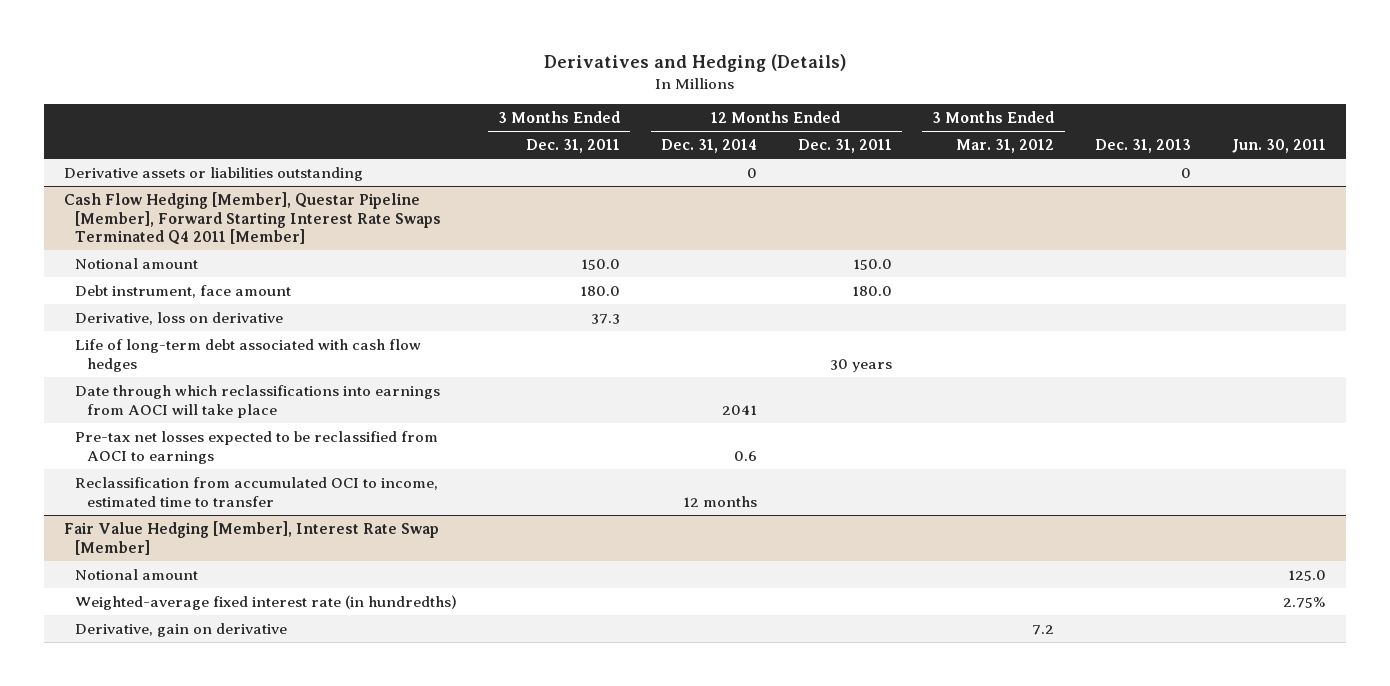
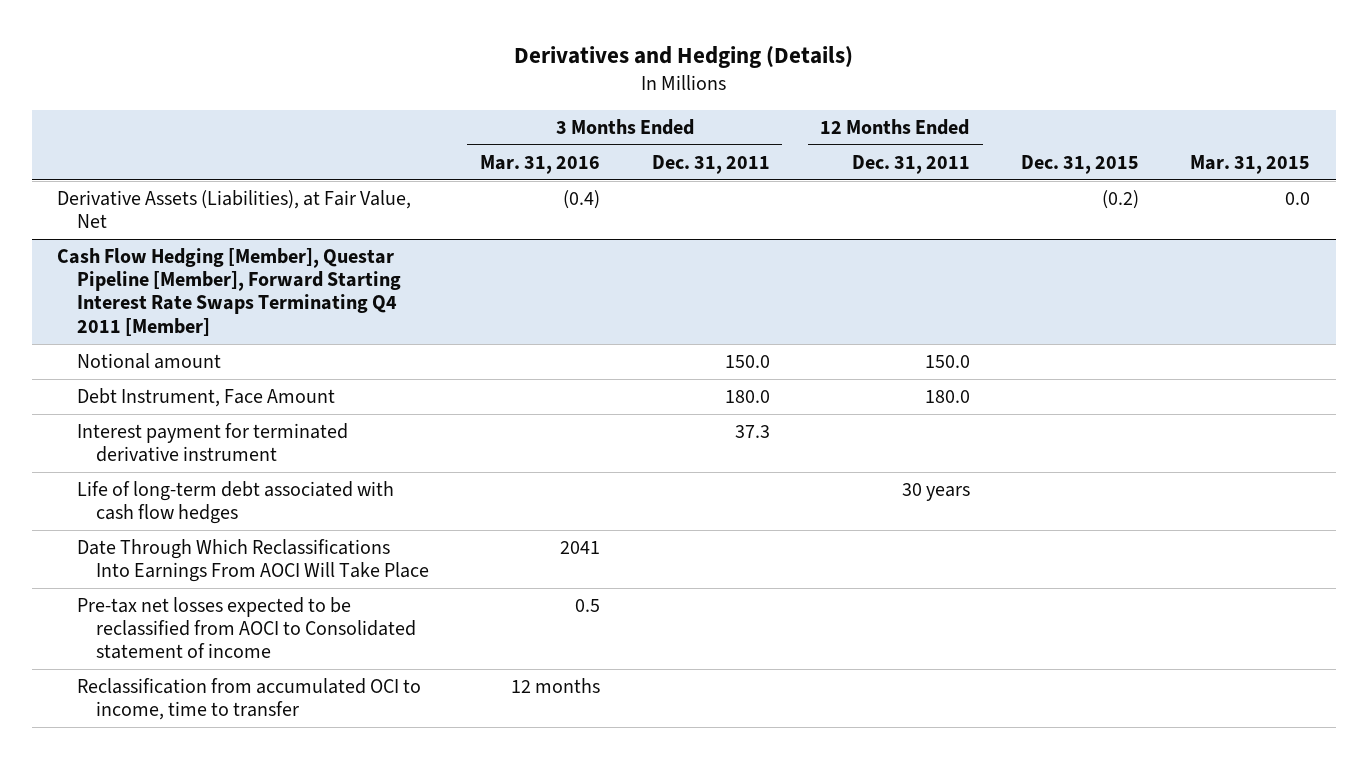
[660,139,757,154] Dec. 31, 2014 -> none
[956,139,1055,154] Mar. 31, 2012 -> none
[1095,139,1192,154] Dec. 31, 2013 -> none
[1231,139,1326,154] Jun. 30, 2011 -> none
none -> [480,154,601,174] Mar. 31, 2016
none -> [1020,154,1139,174] Dec. 31, 2015
none -> [1190,154,1311,174] Mar. 31, 2015
[64,166,364,181] Derivative assets or liabilities outstanding -> [57,190,412,229] Derivative Assets (Liabilities), at Fair Value, Net
[64,191,442,246] Cash Flow Hedging [Member], Questar Pipeline [Member], Forward Starting Interest Rate Swaps Terminated Q4 2011 [Member] -> [57,248,401,336] Cash Flow Hedging [Member], Questar Pipeline [Member], Forward Starting Interest Rate Swaps Terminating Q4 2011 [Member]
[75,284,292,298] Debt instrument, face amount -> [76,388,335,408] Debt Instrument, Face Amount
[75,311,284,325] Derivative, loss on derivative -> [76,423,348,463] Interest payment for terminated derivative instrument
[64,520,440,555] Fair Value Hedging [Member], Interest Rate Swap [Member] -> none
[75,568,199,580] Notional amount -> none
[75,594,458,610] Weighted-average fixed interest rate (in hundredths) -> none
[75,622,288,637] Derivative, gain on derivative -> none
[75,384,441,418] Date through which reclassifications into earnings from AOCI will take place -> [76,539,430,583] Date Through Which Reclassifications Into Earnings From AOCI Will Take Place
[75,430,439,464] Pre-tax net losses expected to be reclassified from AOCI to earnings -> [76,597,417,660] Pre-tax net losses expected to be reclassified from AOCI to Consolidated statement of income
[75,476,439,507] Reclassification from accumulated OCI to income, estimated time to transfer -> [76,678,421,721] Reclassification from accumulated OCI to income, time to transfer

